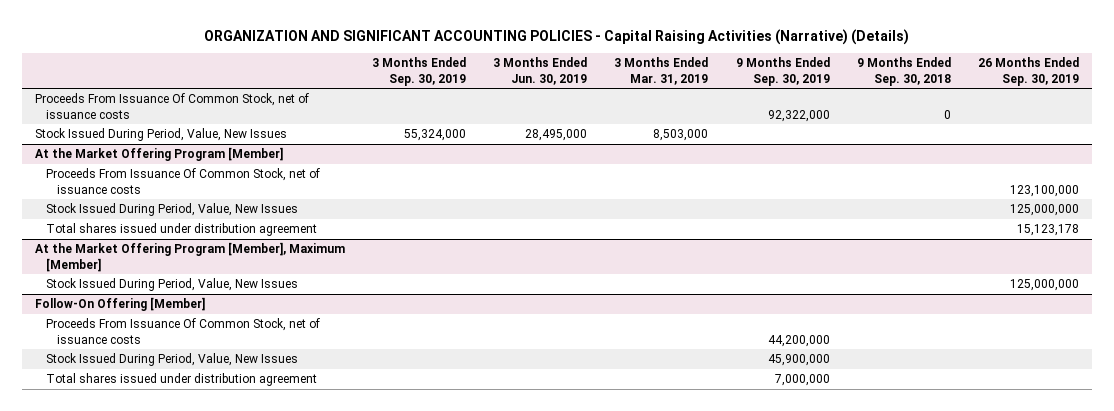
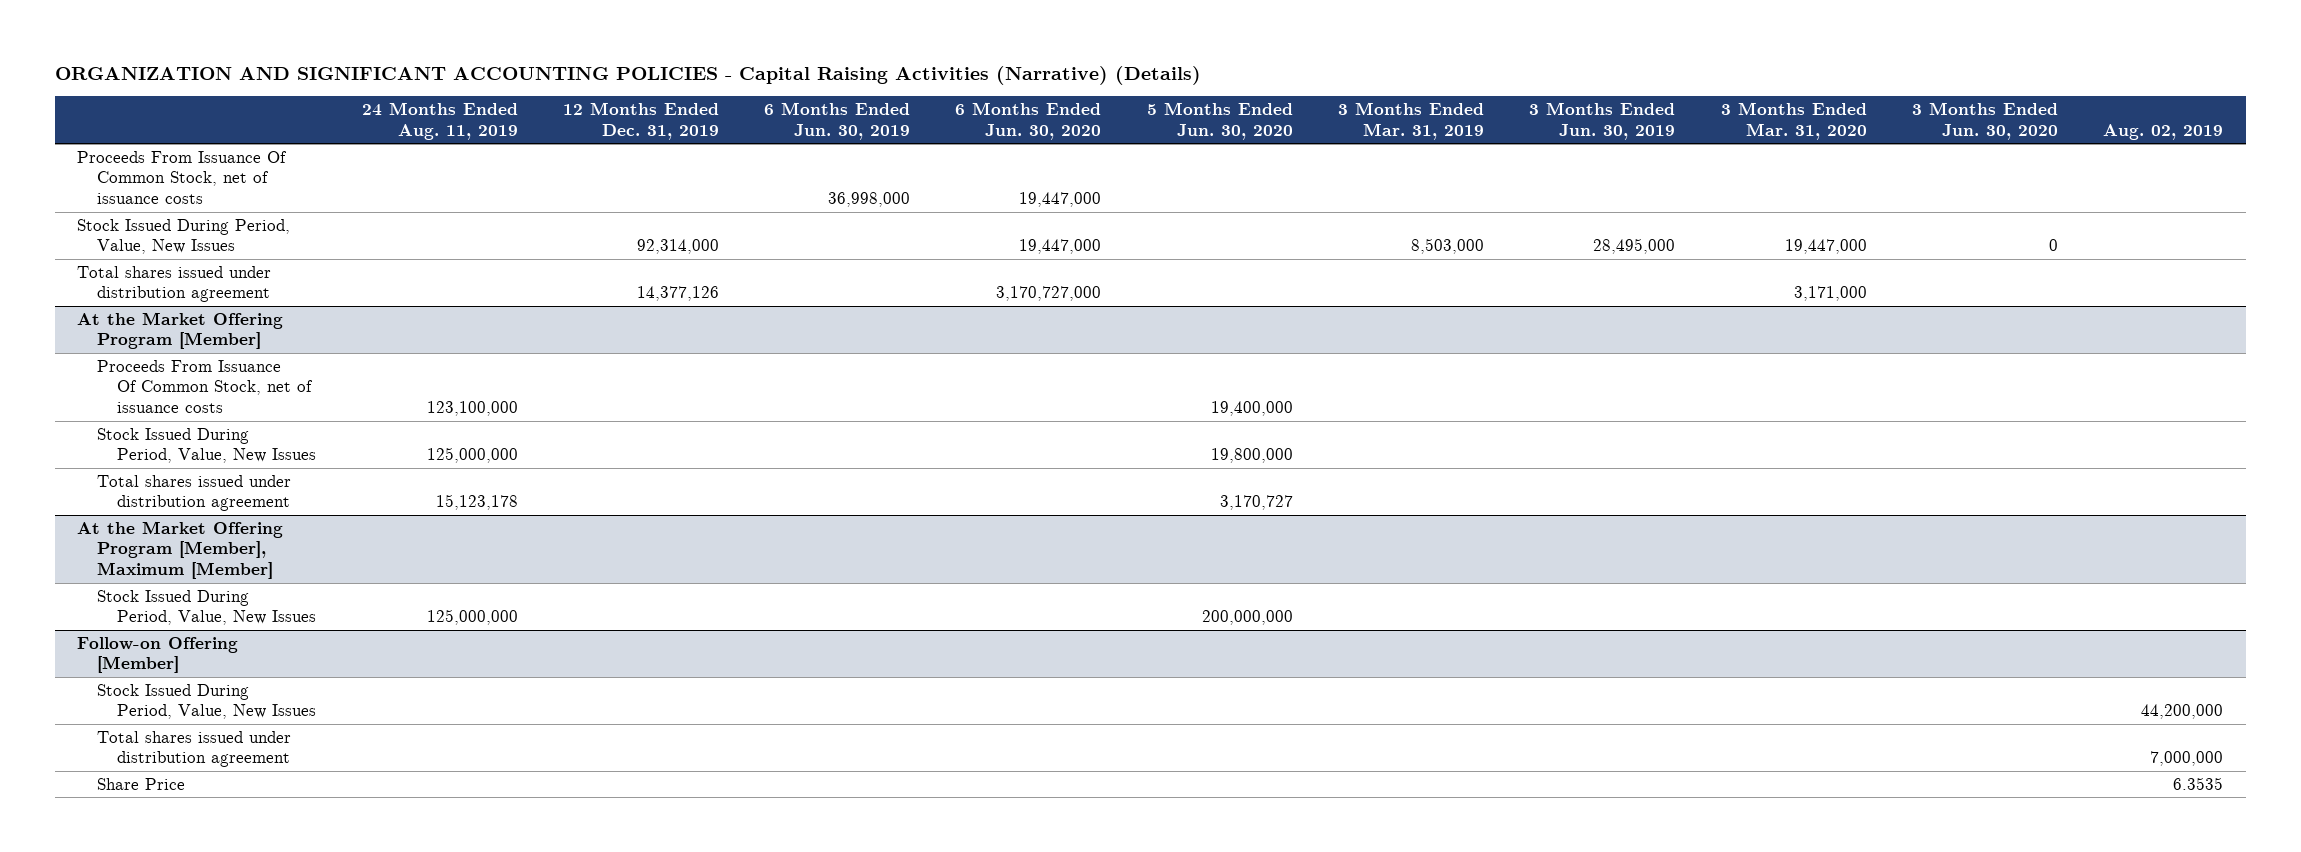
[372,57,467,86] 3 Months Ended Sep. 30, 2019 -> none
[735,57,830,86] 9 Months Ended Sep. 30, 2019 -> none
[856,57,951,86] 9 Months Ended Sep. 30, 2018 -> none
[977,57,1079,86] 26 Months Ended Sep. 30, 2019 -> none
none -> [361,102,518,140] 24 Months Ended Aug. 11, 2019
none -> [562,102,719,140] 12 Months Ended Dec. 31, 2019
none -> [764,102,911,140] 6 Months Ended Jun. 30, 2019
none -> [955,102,1102,140] 6 Months Ended Jun. 30, 2020
none -> [1146,102,1293,140] 5 Months Ended Jun. 30, 2020
none -> [1720,102,1867,140] 3 Months Ended Mar. 31, 2020
none -> [1912,102,2059,140] 3 Months Ended Jun. 30, 2020
none -> [2103,123,2224,140] Aug. 02, 2019
none -> [77,265,272,303] Total shares issued under distribution agreement
[46,318,321,344] Proceeds From Issuance Of Common Stock, net of issuance costs -> none
[35,297,206,312] Follow-On Offering [Member] -> [77,636,239,674] Follow-on Offering [Member]
none -> [97,777,186,790] Share Price

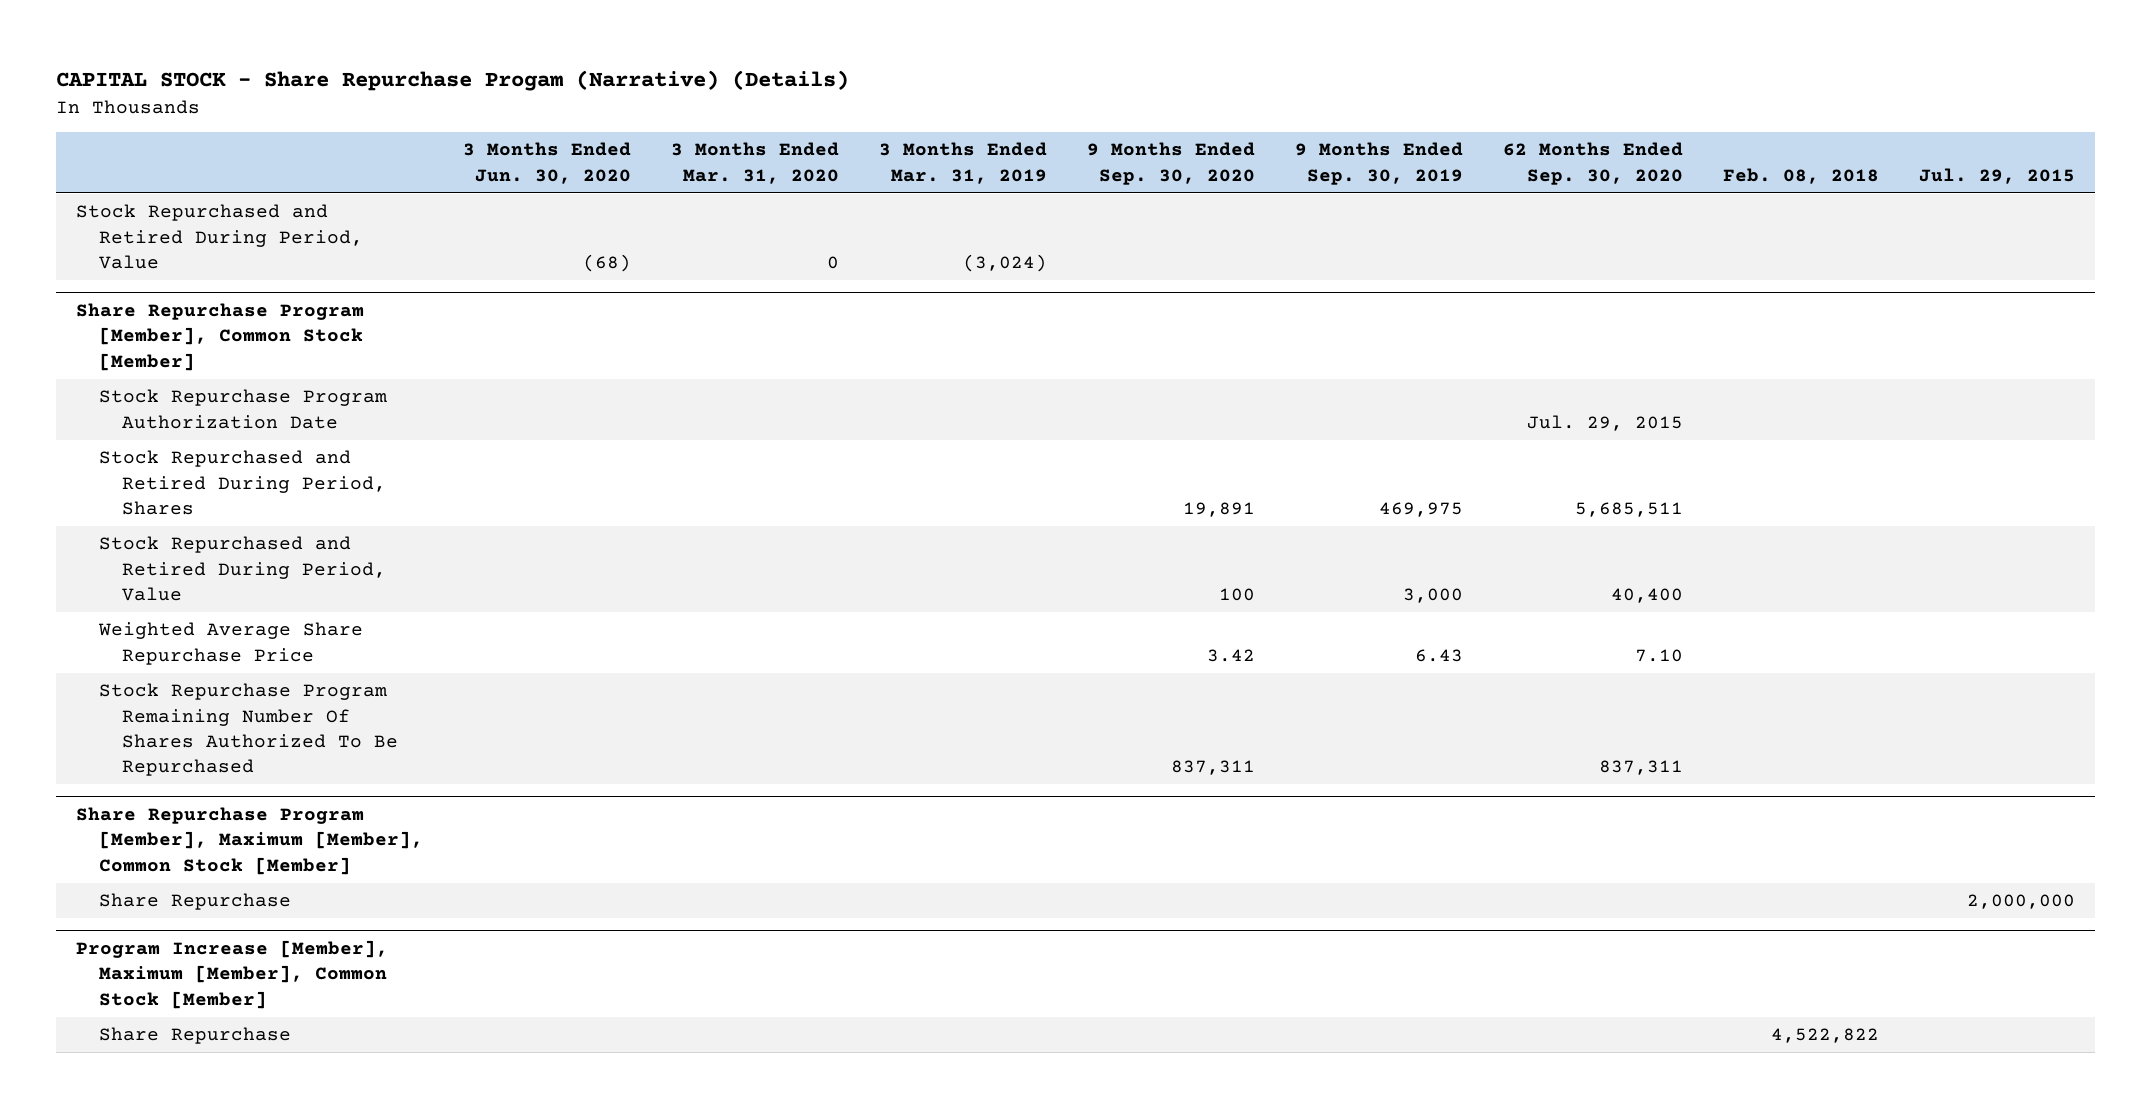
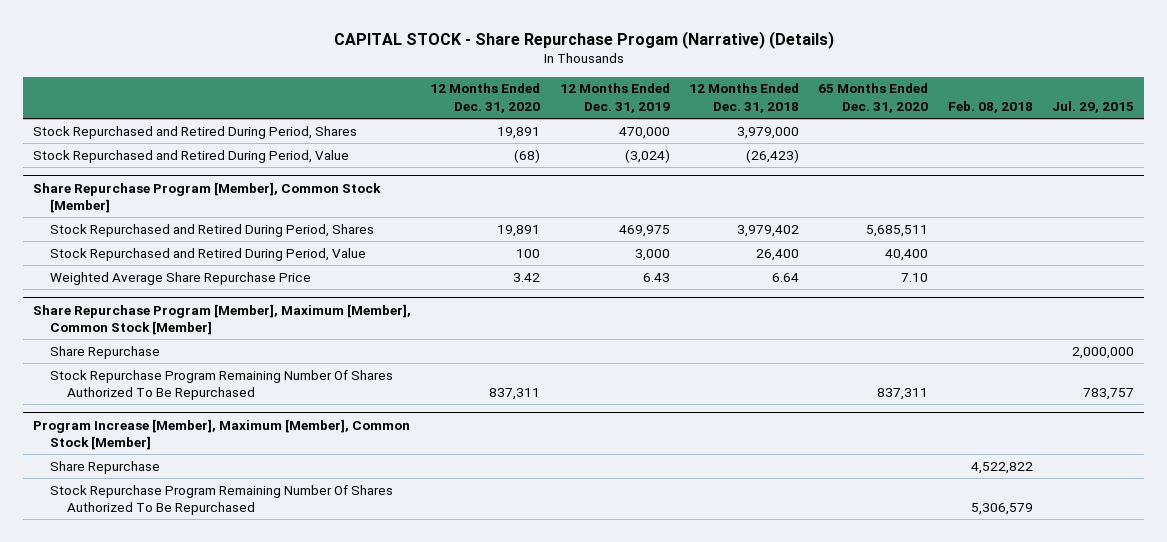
[463,142,632,184] 3 Months Ended Jun. 30, 2020 -> none
[671,142,840,184] 3 Months Ended Mar. 31, 2020 -> none
[879,142,1048,184] 3 Months Ended Mar. 31, 2019 -> none
[1087,142,1256,185] 9 Months Ended Sep. 30, 2020 -> none
[1295,142,1464,185] 9 Months Ended Sep. 30, 2019 -> none
[1503,142,1684,185] 62 Months Ended Sep. 30, 2020 -> none
none -> [430,83,541,114] 12 Months Ended Dec. 31, 2020
none -> [559,83,670,114] 12 Months Ended Dec. 31, 2019
none -> [689,83,800,114] 12 Months Ended Dec. 31, 2018
none -> [818,83,929,114] 65 Months Ended Dec. 31, 2020
none -> [32,125,357,139] Stock Repurchased and Retired During Period, Shares
[99,389,388,429] Stock Repurchase Program Authorization Date -> none
[99,683,399,777] Stock Repurchase Program Remaining Number Of Shares Authorized To Be Repurchased -> none
none -> [50,369,394,401] Stock Repurchase Program Remaining Number Of Shares Authorized To Be Repurchased
none -> [50,484,394,516] Stock Repurchase Program Remaining Number Of Shares Authorized To Be Repurchased

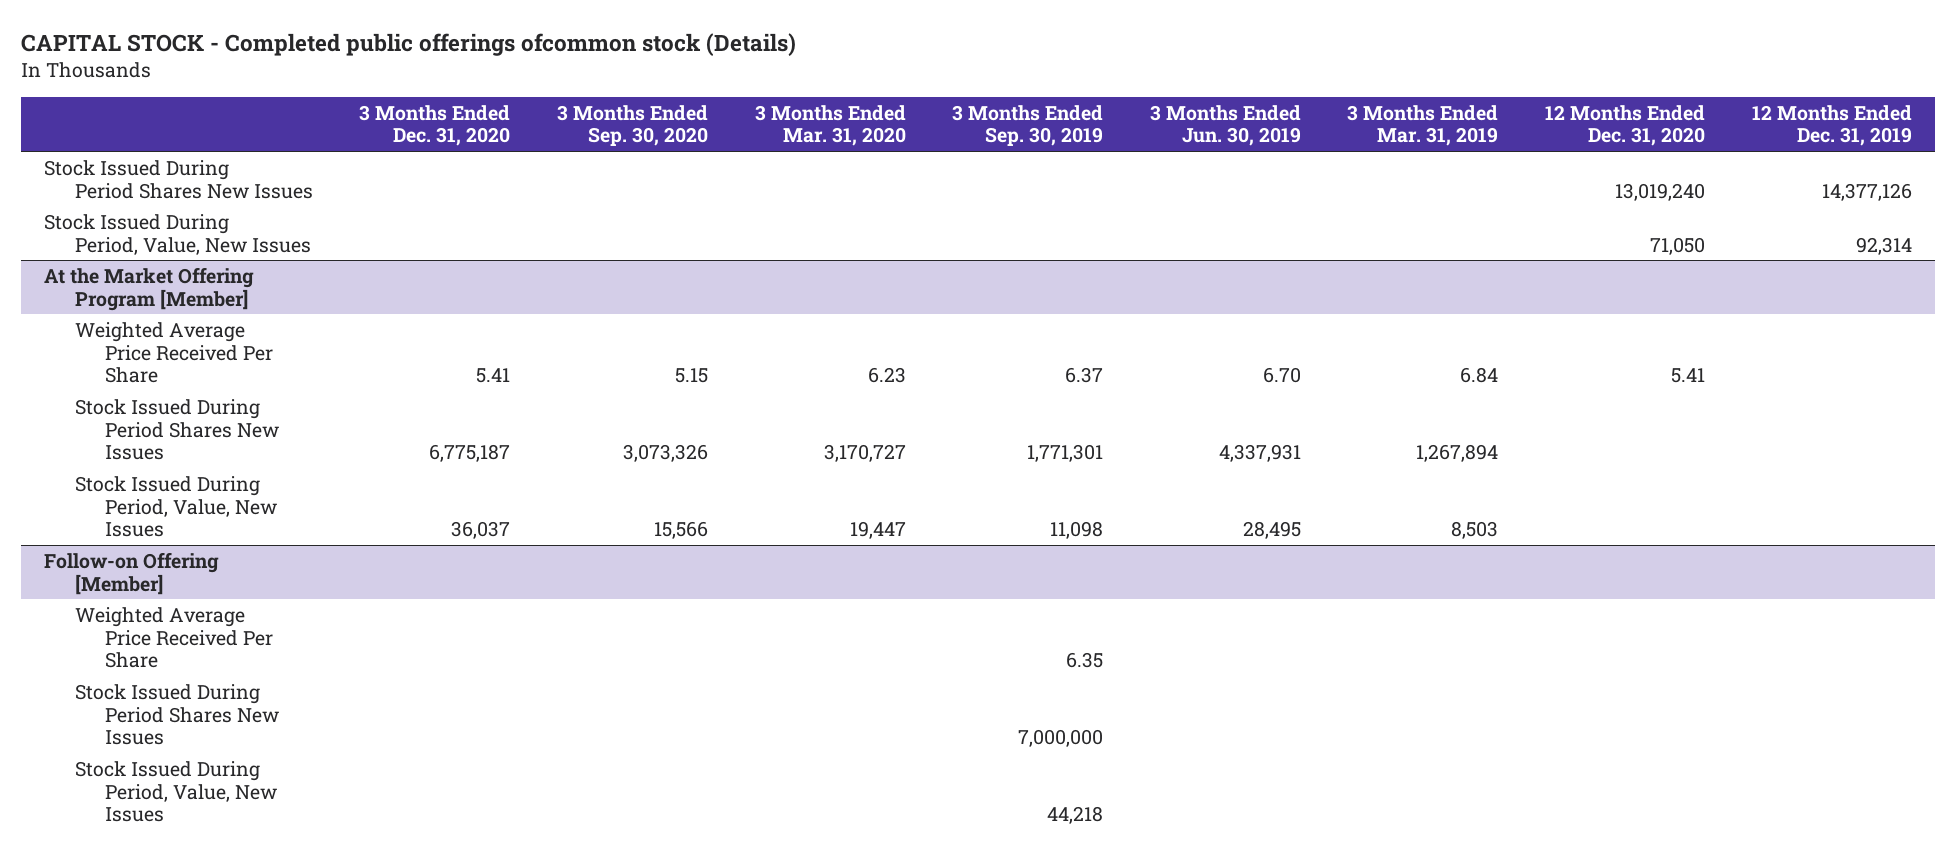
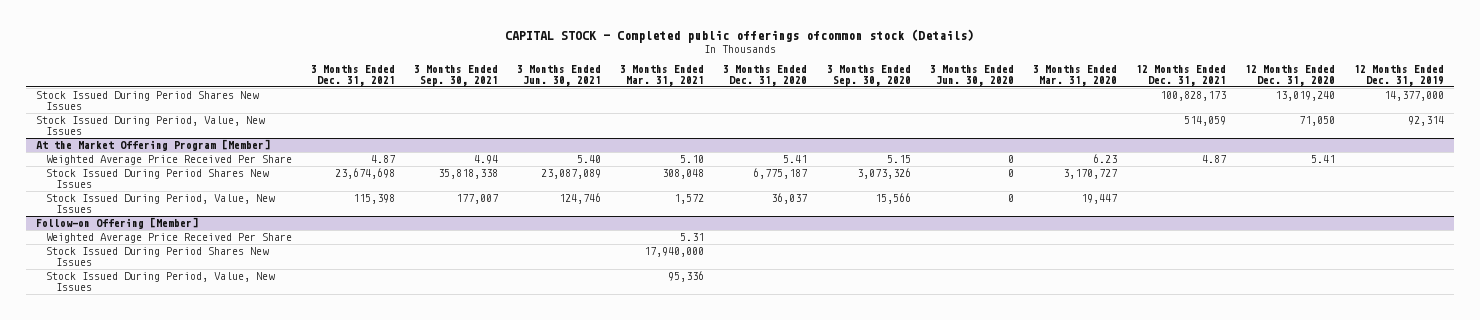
[952,104,1104,147] 3 Months Ended Sep. 30, 2019 -> none
[1149,104,1301,147] 3 Months Ended Jun. 30, 2019 -> none
[1347,104,1499,147] 3 Months Ended Mar. 31, 2019 -> none
none -> [310,65,395,87] 3 Months Ended Dec. 31, 2021
none -> [414,65,499,87] 3 Months Ended Sep. 30, 2021
none -> [517,65,602,87] 3 Months Ended Jun. 30, 2021
none -> [620,65,705,87] 3 Months Ended Mar. 31, 2021
none -> [929,65,1014,87] 3 Months Ended Jun. 30, 2020
none -> [1135,65,1226,87] 12 Months Ended Dec. 31, 2021
[1821,182,1912,201] 14,377,126 -> [1384,91,1445,102] 14,377,000

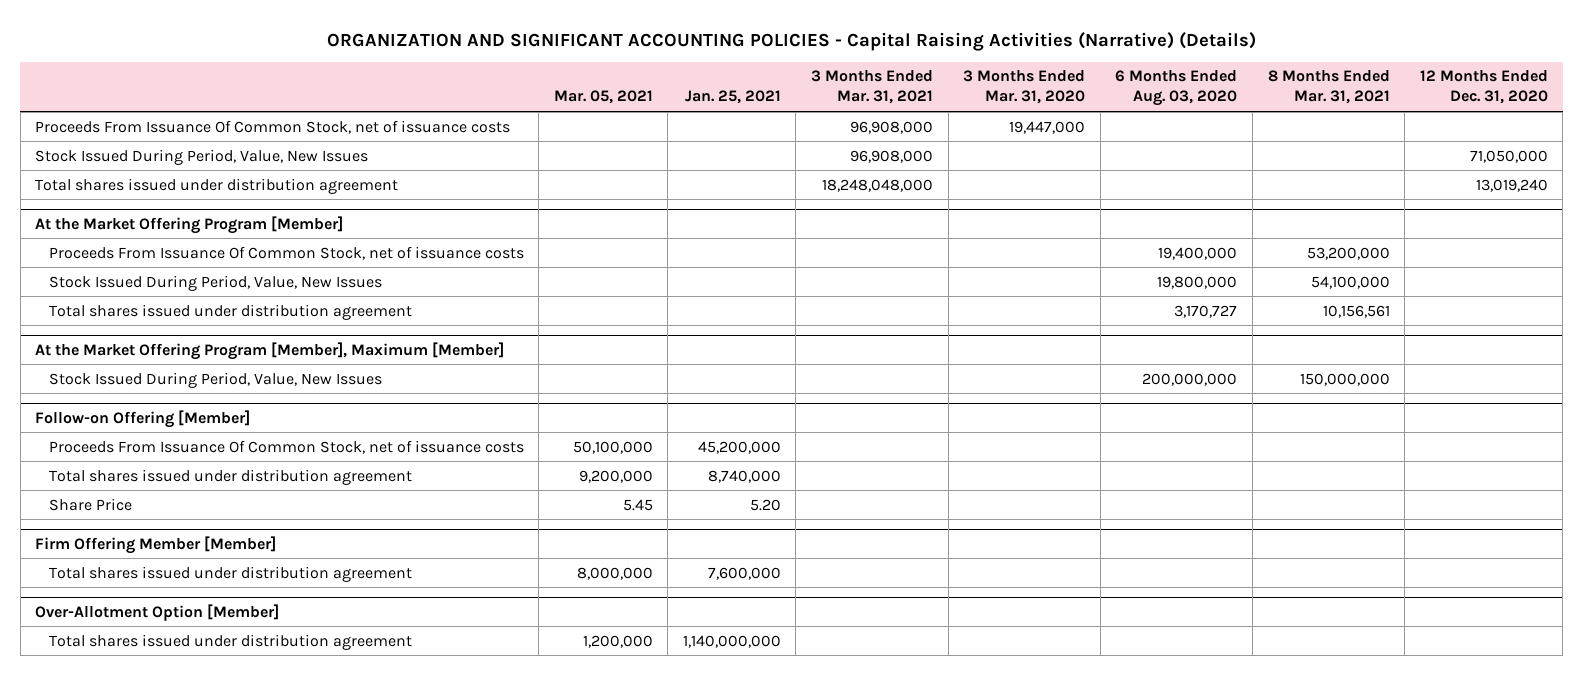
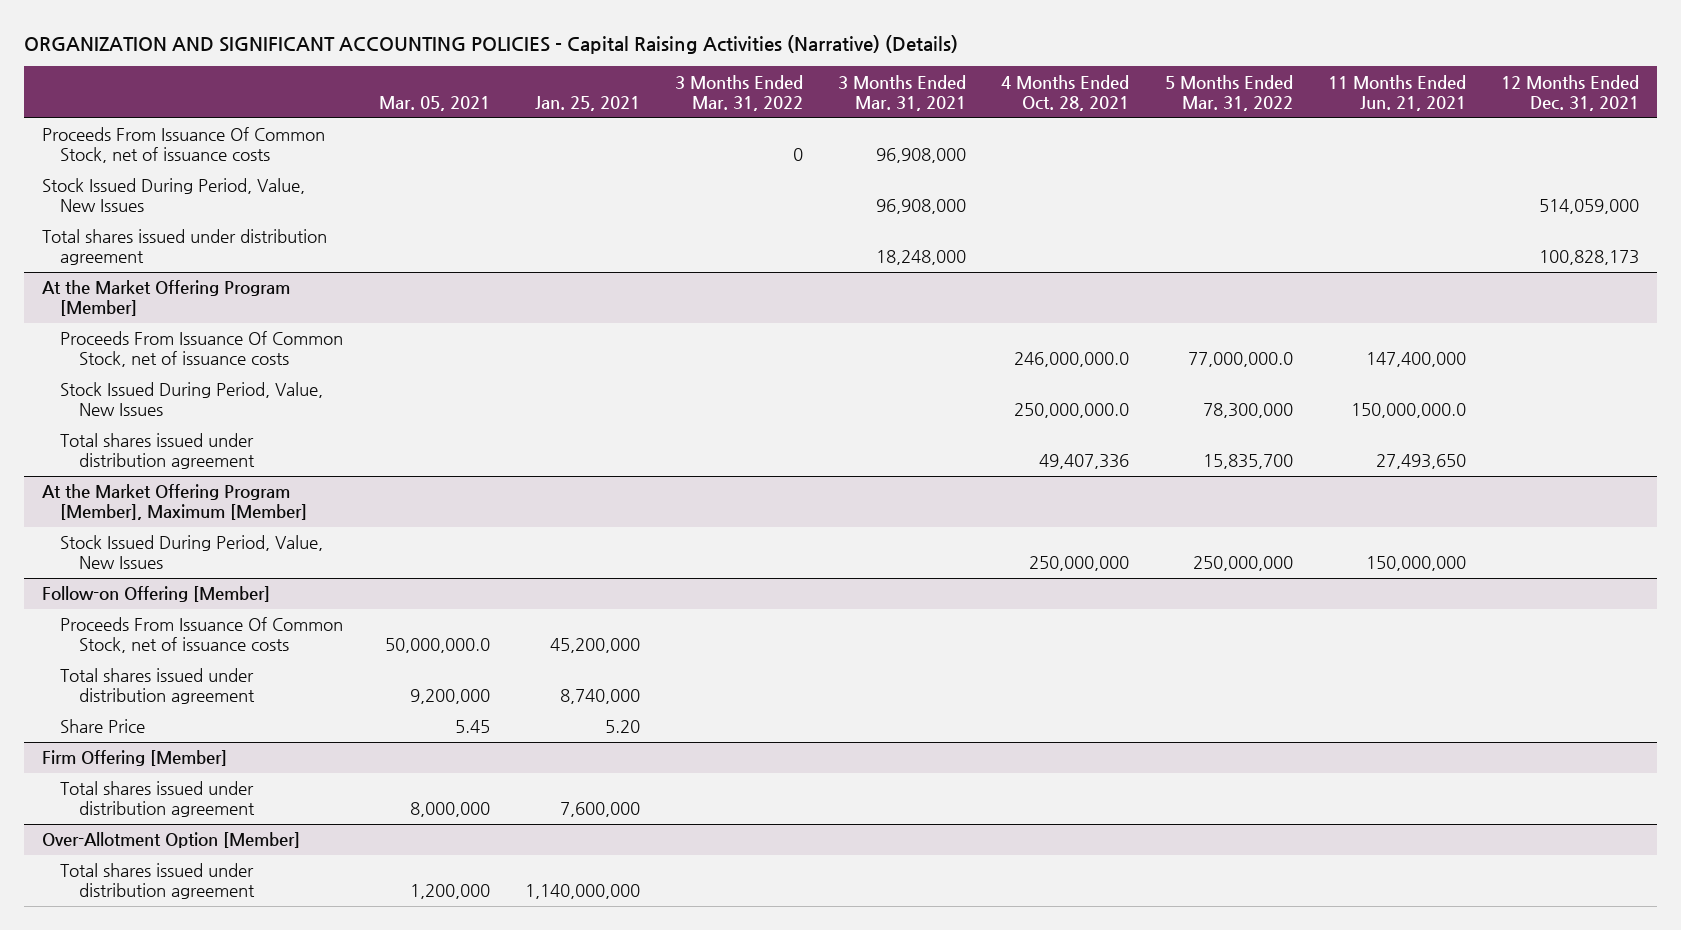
[963,70,1086,105] 3 Months Ended Mar. 31, 2020 -> none
[1115,70,1238,107] 6 Months Ended Aug. 03, 2020 -> none
[1267,70,1390,105] 8 Months Ended Mar. 31, 2021 -> none
[1419,70,1548,105] 12 Months Ended Dec. 31, 2020 -> none
none -> [675,74,804,111] 3 Months Ended Mar. 31, 2022
none -> [1001,74,1130,111] 4 Months Ended Oct. 28, 2021
none -> [1164,74,1293,111] 5 Months Ended Mar. 31, 2022
none -> [1327,74,1466,111] 11 Months Ended Jun. 21, 2021
none -> [1501,74,1640,111] 12 Months Ended Dec. 31, 2021
[822,178,934,192] 18,248,048,000 -> [876,250,967,266] 18,248,000
[572,440,653,454] 50,100,000 -> [384,638,490,654] 50,000,000.0
[35,535,277,554] Firm Offering Member [Member] -> [41,750,227,767] Firm Offering [Member]

